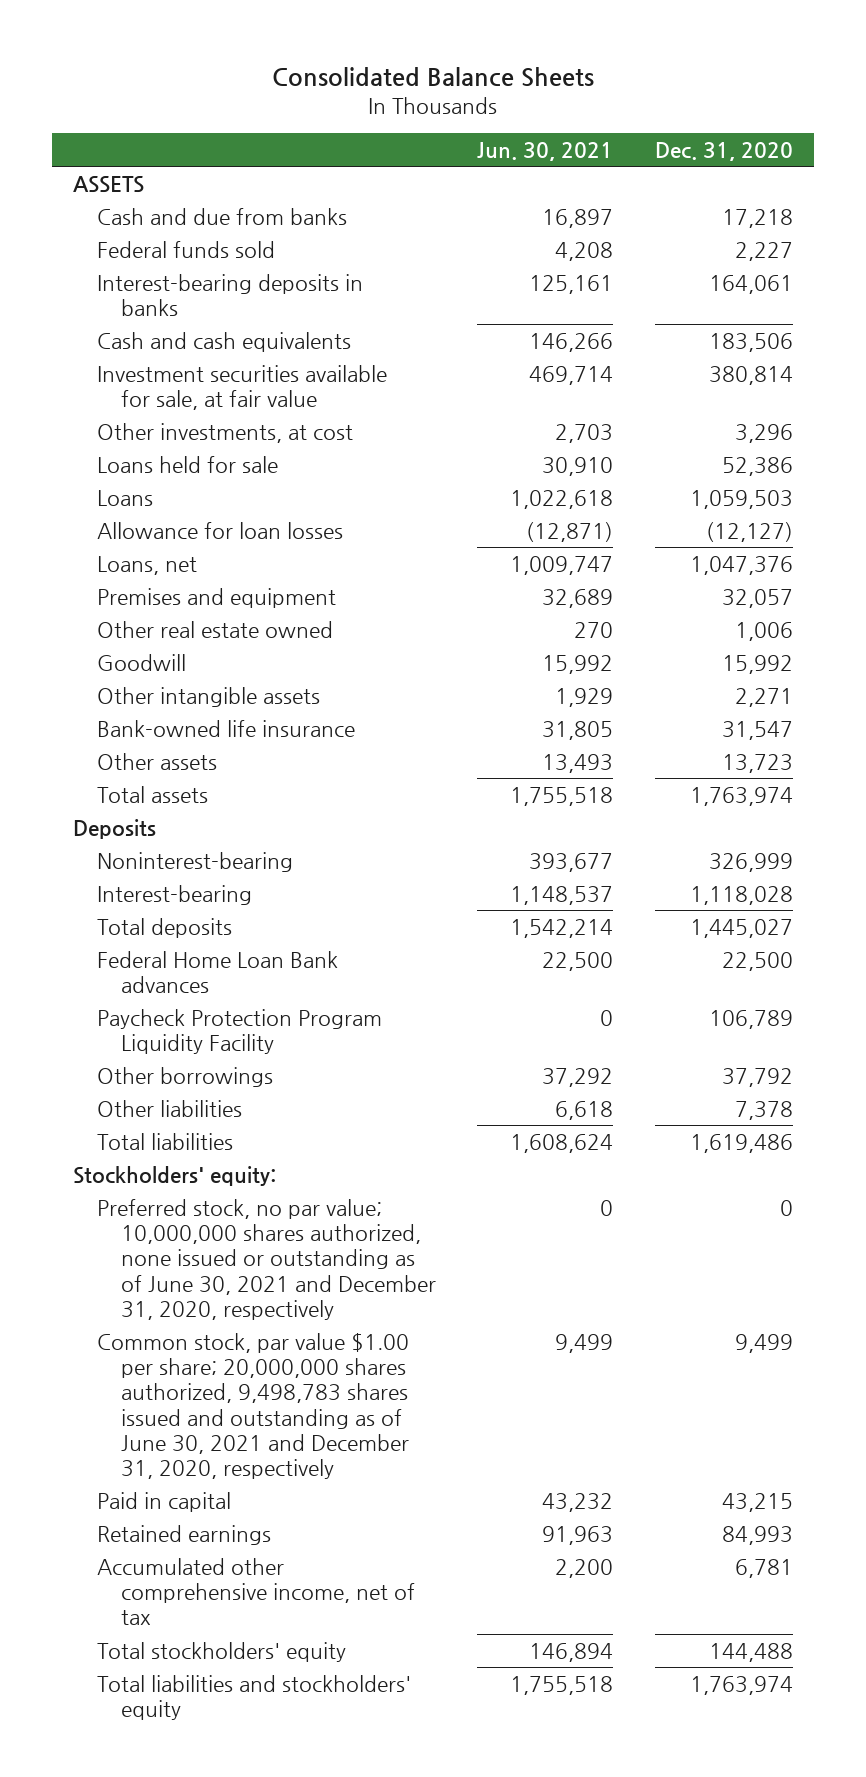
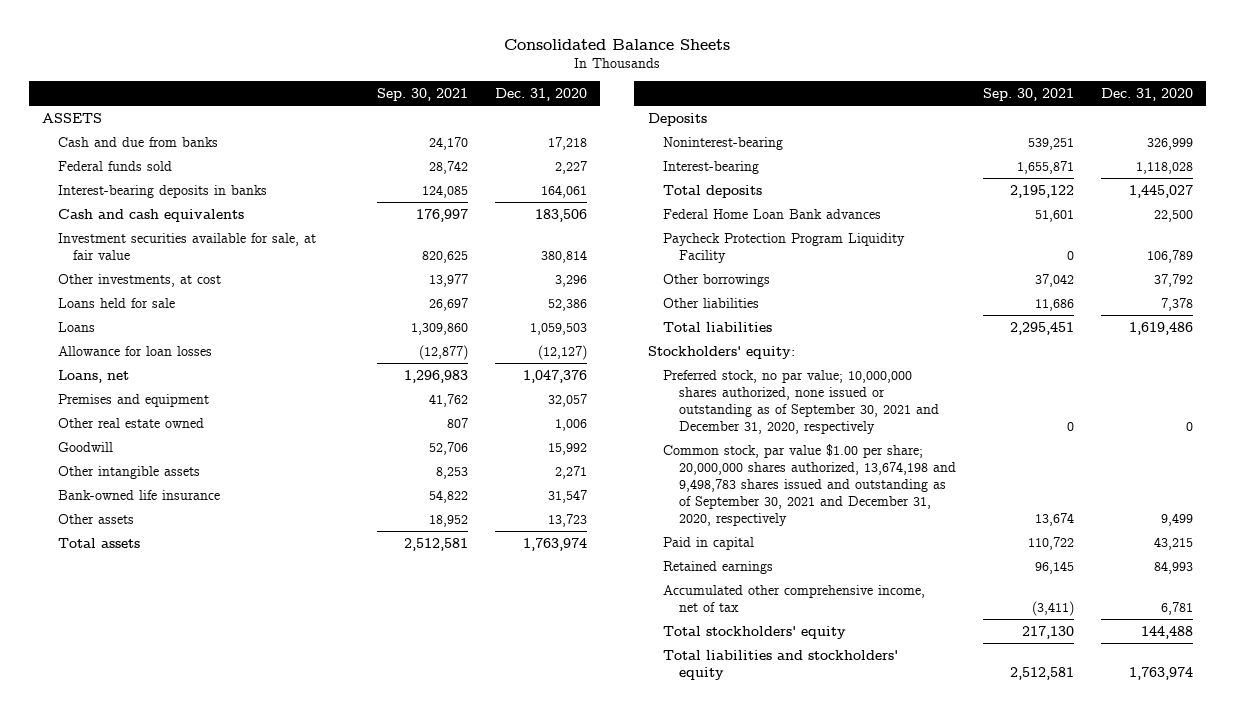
[477,142,614,162] Jun. 30, 2021 -> none
none -> [377,87,469,101] Sep. 30, 2021
[97,1198,436,1320] Preferred stock, no par value; 10,000,000 shares authorized, none issued or outstanding as of June 30, 2021 and December 31, 2020, respectively -> [663,369,939,434] Preferred stock, no par value; 10,000,000 shares authorized, none issued or outstanding as of September 30, 2021 and December 31, 2020, respectively
[97,1332,410,1480] Common stock, par value $1.00 per share; 20,000,000 shares authorized, 9,498,783 shares issued and outstanding as of June 30, 2021 and December 31, 2020, respectively -> [663,443,956,526] Common stock, par value $1.00 per share; 20,000,000 shares authorized, 13,674,198 and 9,498,783 shares issued and outstanding as of September 30, 2021 and December 31, 2020, respectively

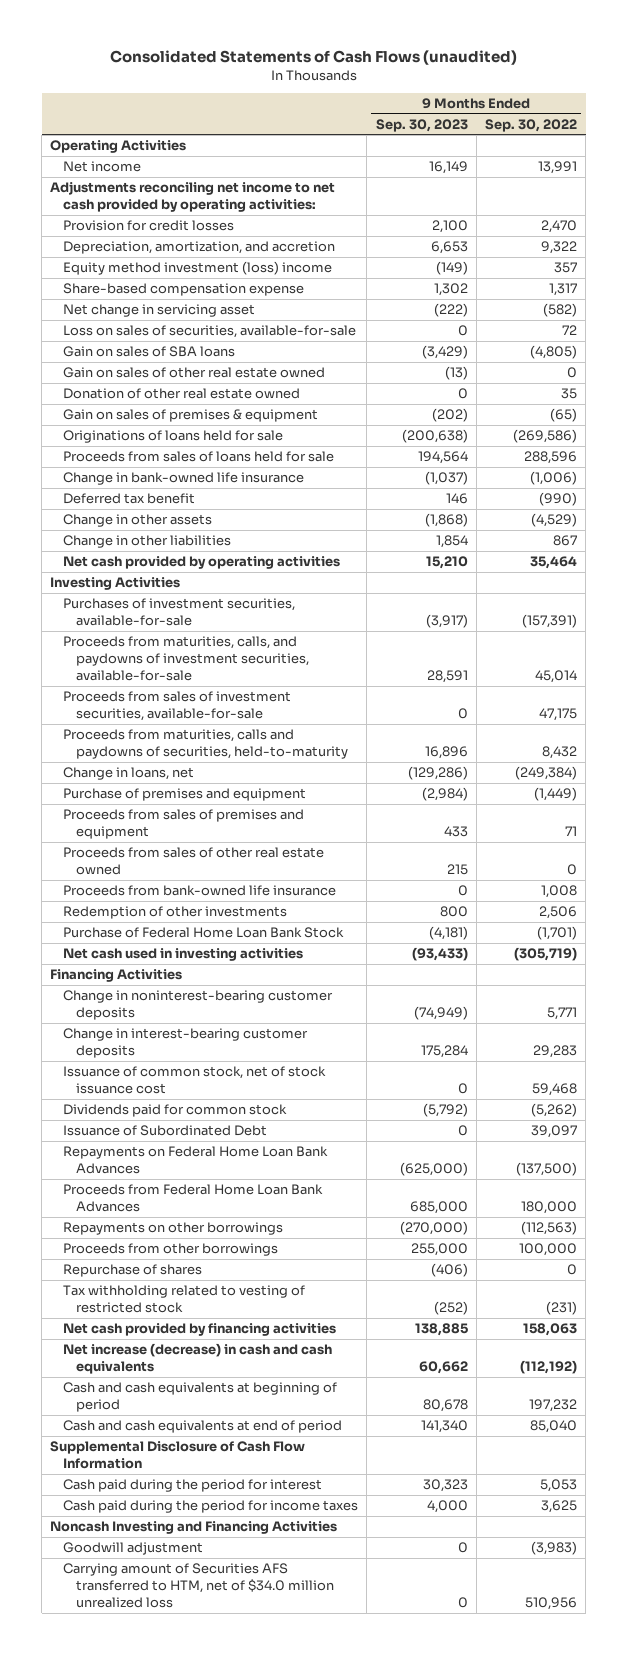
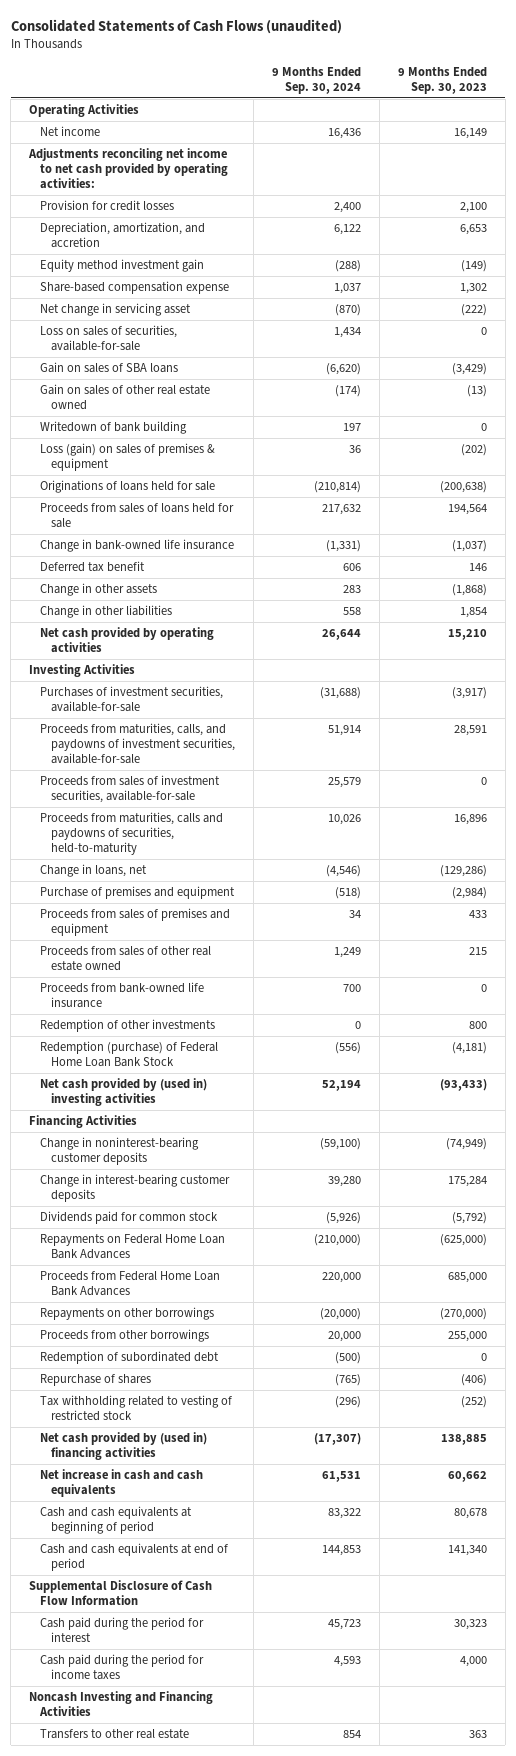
[484,118,577,132] Sep. 30, 2022 -> none
none -> [272,66,362,94] 9 Months Ended Sep. 30, 2024
[63,261,333,276] Equity method investment (loss) income -> [40,259,205,273] Equity method investment gain
[63,388,301,400] Donation of other real estate owned -> none
none -> [40,421,188,435] Writedown of bank building
[63,409,319,423] Gain on sales of premises & equipment -> [40,443,216,472] Loss (gain) on sales of premises & equipment
[63,927,345,939] Purchase of Federal Home Loan Bank Stock -> [40,1041,219,1068] Redemption (purchase) of Federal Home Loan Bank Stock
[63,948,304,962] Net cash used in investing activities -> [40,1078,208,1107] Net cash provided by (used in) investing activities
[63,1066,327,1095] Issuance of common stock, net of stock issuance cost -> none
[63,1125,268,1137] Issuance of Subordinated Debt -> none
none -> [40,1351,220,1365] Redemption of subordinated debt
[63,1323,337,1337] Net cash provided by financing activities -> [40,1432,208,1461] Net cash provided by (used in) financing activities
[63,1343,333,1375] Net increase (decrease) in cash and cash equivalents -> [40,1469,204,1498] Net increase in cash and cash equivalents
[63,1542,204,1556] Goodwill adjustment -> none
[63,1563,335,1609] Carrying amount of Securities AFS transferred to HTM, net of $34.0 million unrealized loss -> none
none -> [40,1729,190,1740] Transfers to other real estate

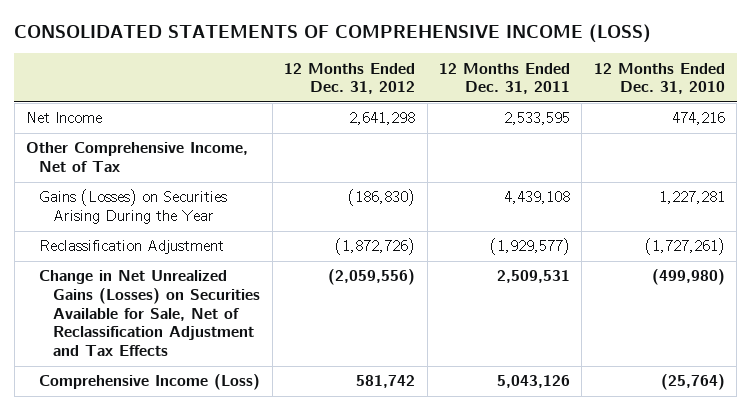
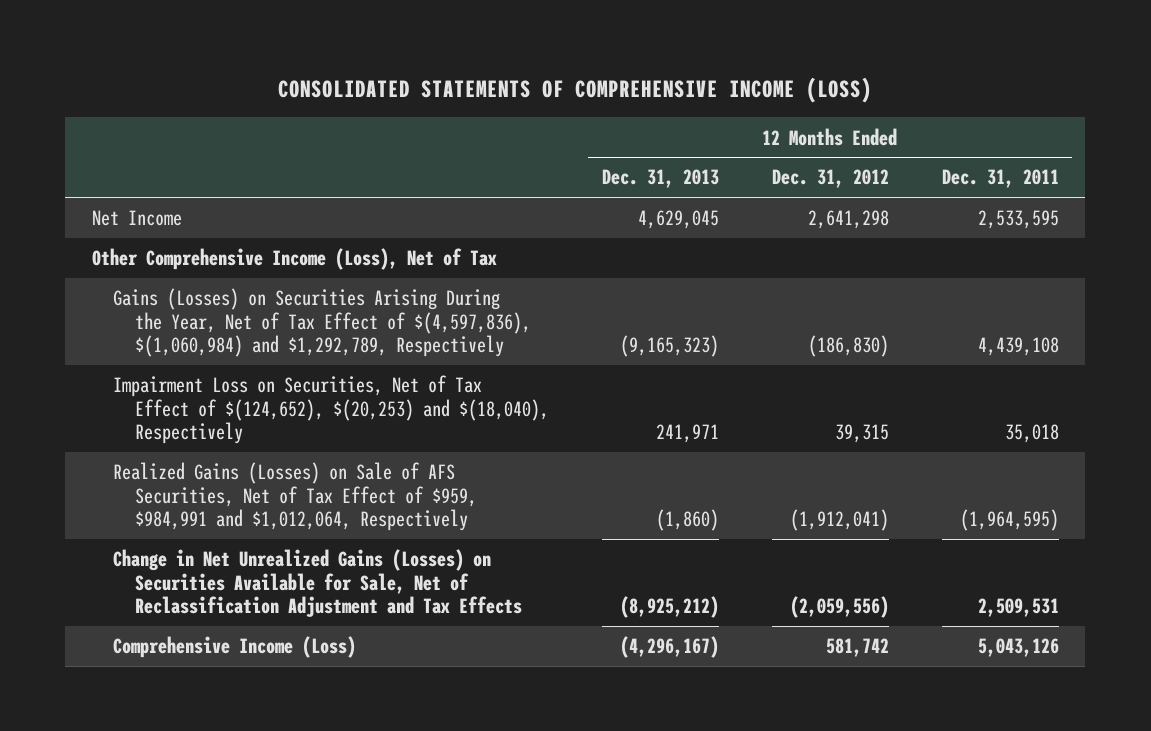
[593,62,725,95] 12 Months Ended Dec. 31, 2010 -> none
none -> [601,169,719,189] Dec. 31, 2013
[39,240,225,255] Reclassification Adjustment -> none
[26,142,249,172] Other Comprehensive Income, Net of Tax -> [91,248,497,271] Other Comprehensive Income (Loss), Net of Tax
[39,189,228,224] Gains (Losses) on Securities Arising During the Year -> [113,288,531,358] Gains (Losses) on Securities Arising During the Year, Net of Tax Effect of $(4,597,836), $(1,060,984) and $1,292,789, Respectively
none -> [113,375,549,445] Impairment Loss on Securities, Net of Tax Effect of $(124,652), $(20,253) and $(18,040), Respectively
none -> [113,462,477,532] Realized Gains (Losses) on Sale of AFS Securities, Net of Tax Effect of $959, $984,991 and $1,012,064, Respectively

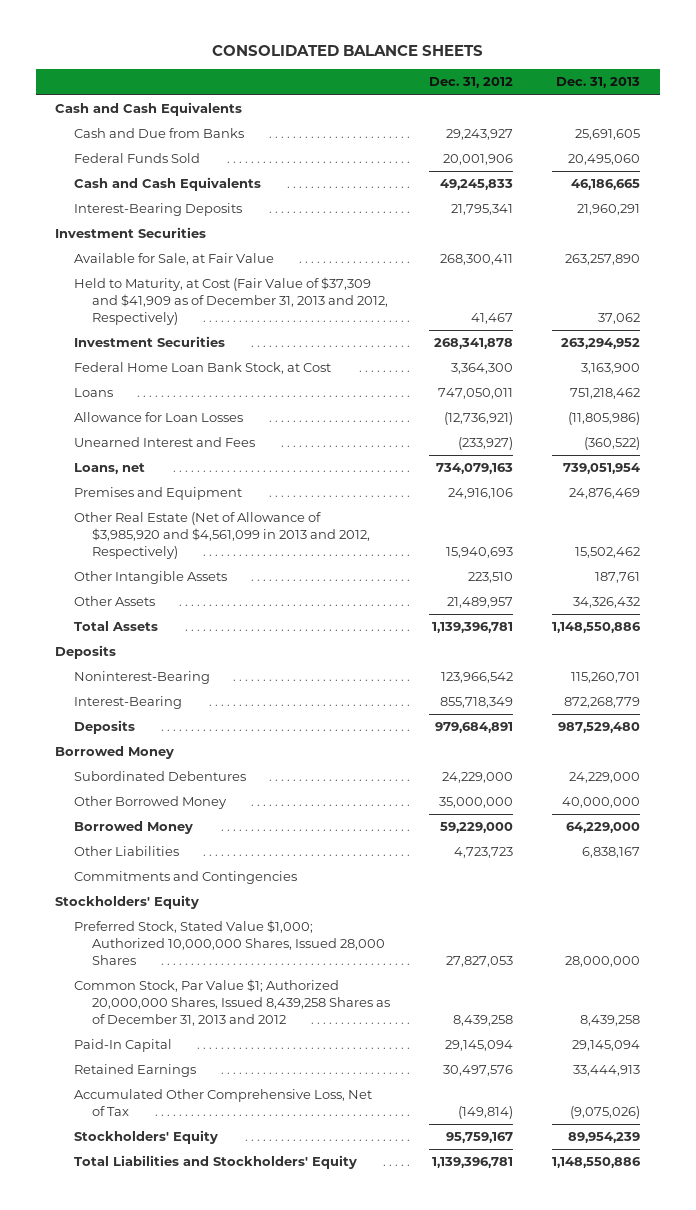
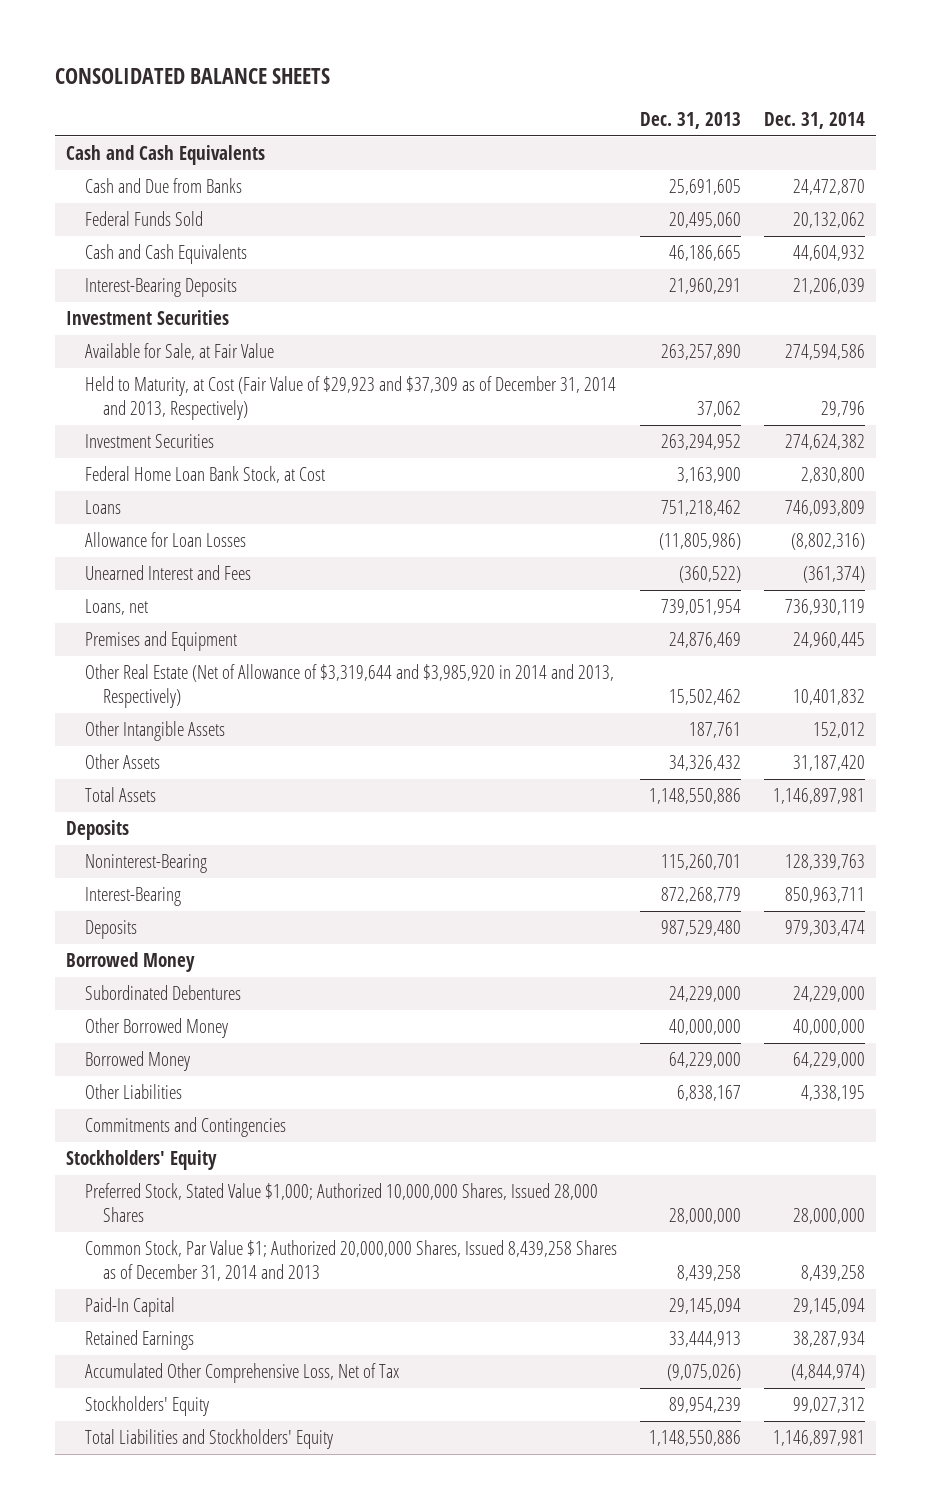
[429,77,514,89] Dec. 31, 2012 -> none
none -> [763,111,865,129] Dec. 31, 2014
[73,277,389,325] Held to Maturity, at Cost (Fair Value of $37,309 and $41,909 as of December 31, 2013 and 2012, Respectively) -> [84,375,616,421] Held to Maturity, at Cost (Fair Value of $29,923 and $37,309 as of December 31, 2014 and 2013, Respectively)
[73,512,371,559] Other Real Estate (Net of Allowance of $3,985,920 and $4,561,099 in 2013 and 2012, Respectively) -> [84,663,614,709] Other Real Estate (Net of Allowance of $3,319,644 and $3,985,920 in 2014 and 2013, Respectively)
[73,979,391,1026] Common Stock, Par Value $1; Authorized 20,000,000 Shares, Issued 8,439,258 Shares as of December 31, 2013 and 2012 -> [84,1239,617,1282] Common Stock, Par Value $1; Authorized 20,000,000 Shares, Issued 8,439,258 Shares as of December 31, 2014 and 2013

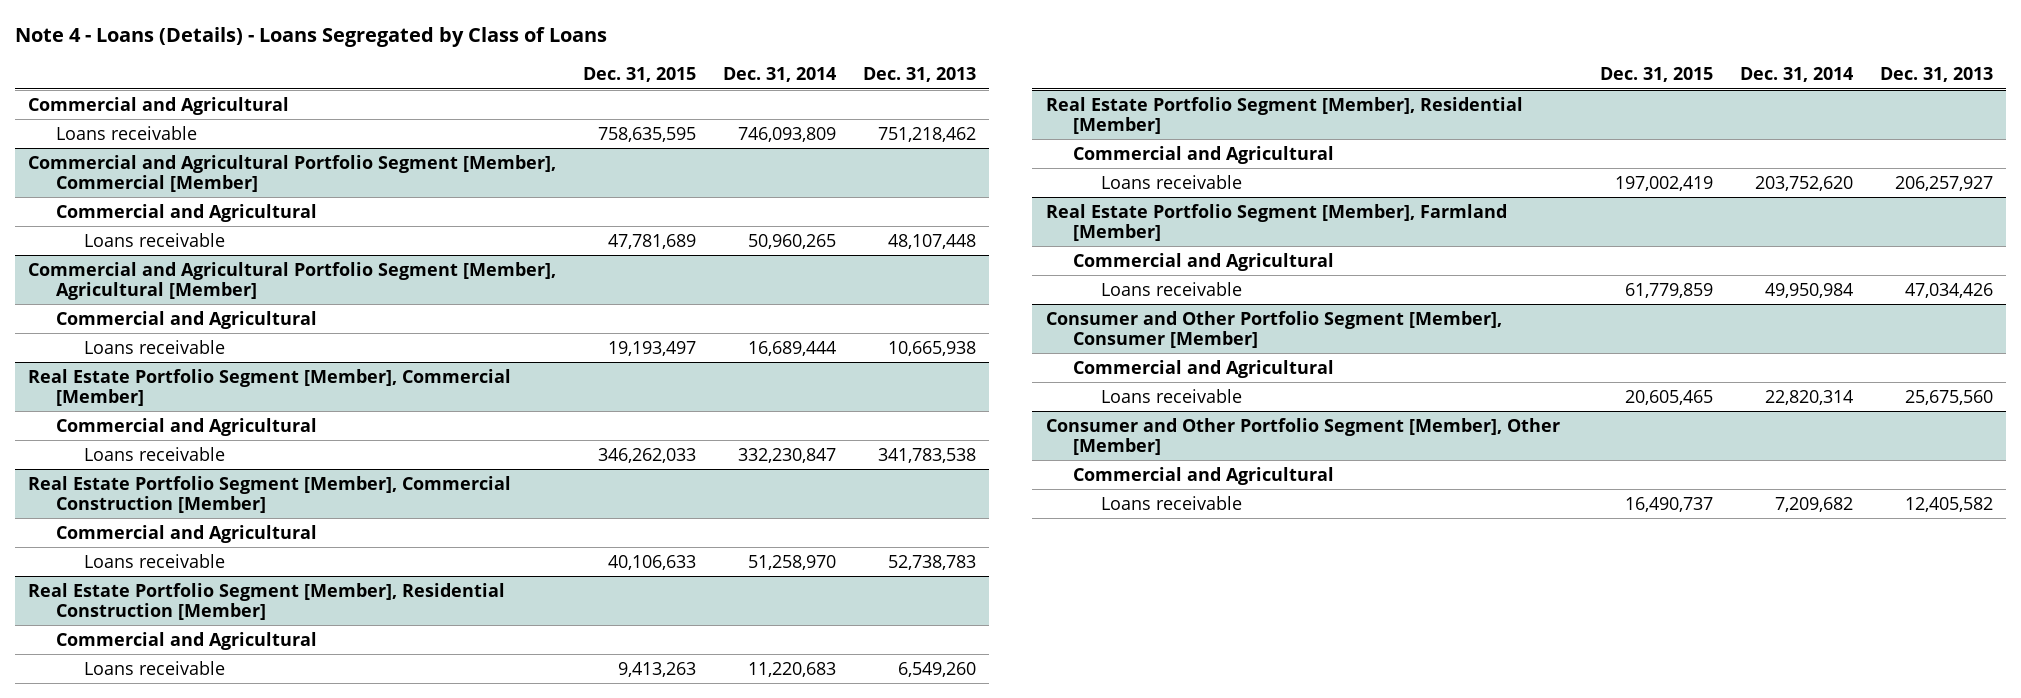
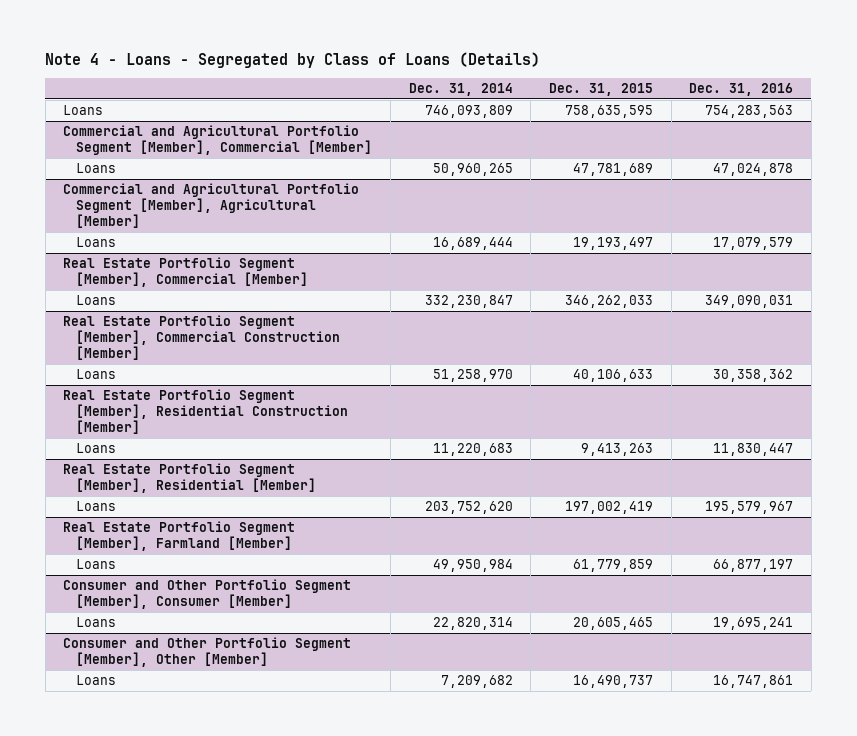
[15,27,608,48] Note 4 - Loans (Details) - Loans Segregated by Class of Loans -> [45,52,541,69] Note 4 - Loans - Segregated by Class of Loans (Details)
[862,67,976,83] Dec. 31, 2013 -> none
none -> [689,83,794,97] Dec. 31, 2016
[28,96,290,115] Commercial and Agricultural -> none
[56,125,198,140] Loans receivable -> [63,105,104,116] Loans
[56,203,318,222] Commercial and Agricultural -> none
[83,232,225,247] Loans receivable -> [76,163,117,174] Loans
[56,310,318,329] Commercial and Agricultural -> none
[83,339,225,354] Loans receivable -> [76,237,117,248] Loans
[56,417,318,436] Commercial and Agricultural -> none
[83,446,225,461] Loans receivable -> [76,295,117,306] Loans
[56,524,318,543] Commercial and Agricultural -> none
[83,553,225,568] Loans receivable -> [76,369,117,380] Loans
[56,631,318,650] Commercial and Agricultural -> none
[83,660,225,675] Loans receivable -> [76,443,117,454] Loans
[1073,145,1335,164] Commercial and Agricultural -> none
[1100,174,1242,189] Loans receivable -> [76,501,117,512] Loans
[1073,252,1335,271] Commercial and Agricultural -> none
[1100,281,1242,296] Loans receivable -> [76,559,117,570] Loans
[1073,359,1335,378] Commercial and Agricultural -> none
[1100,388,1242,403] Loans receivable -> [76,617,117,628] Loans
[1073,466,1335,485] Commercial and Agricultural -> none
[1100,495,1242,510] Loans receivable -> [76,675,117,686] Loans

